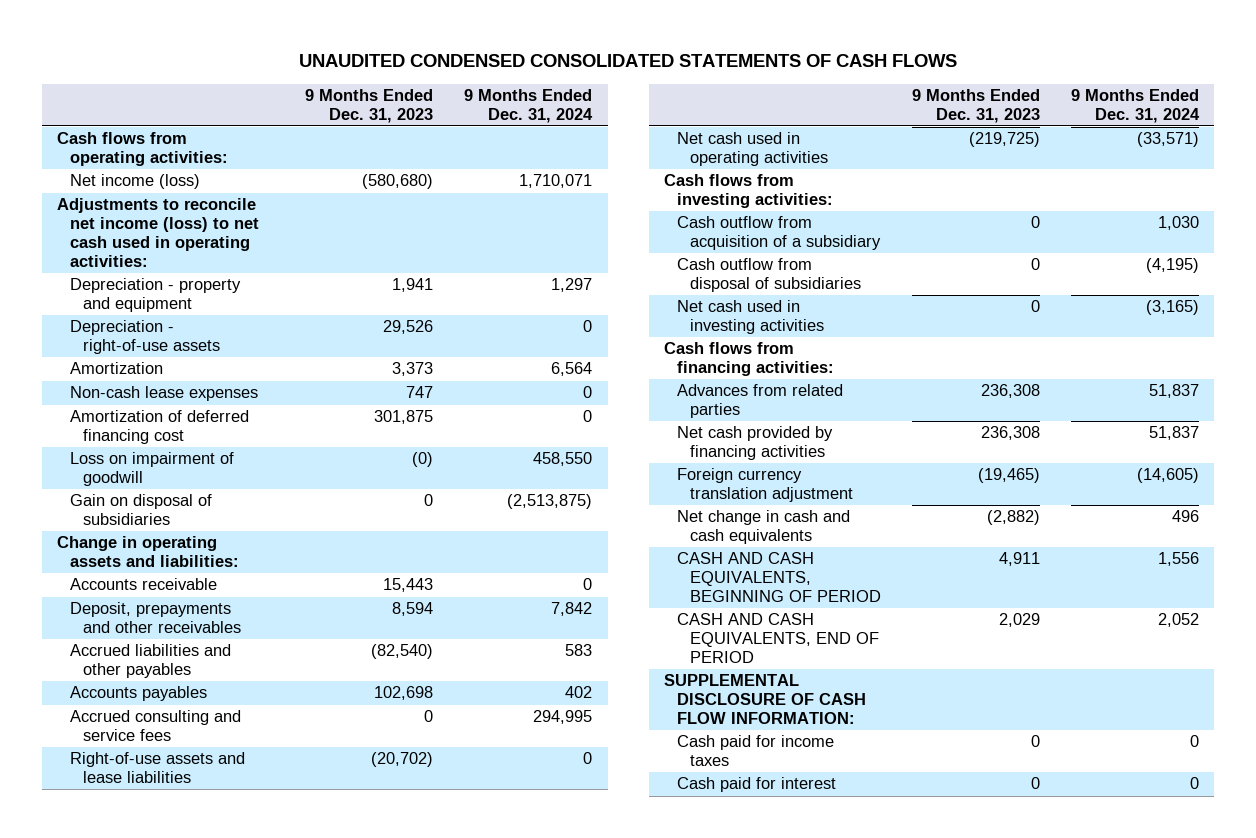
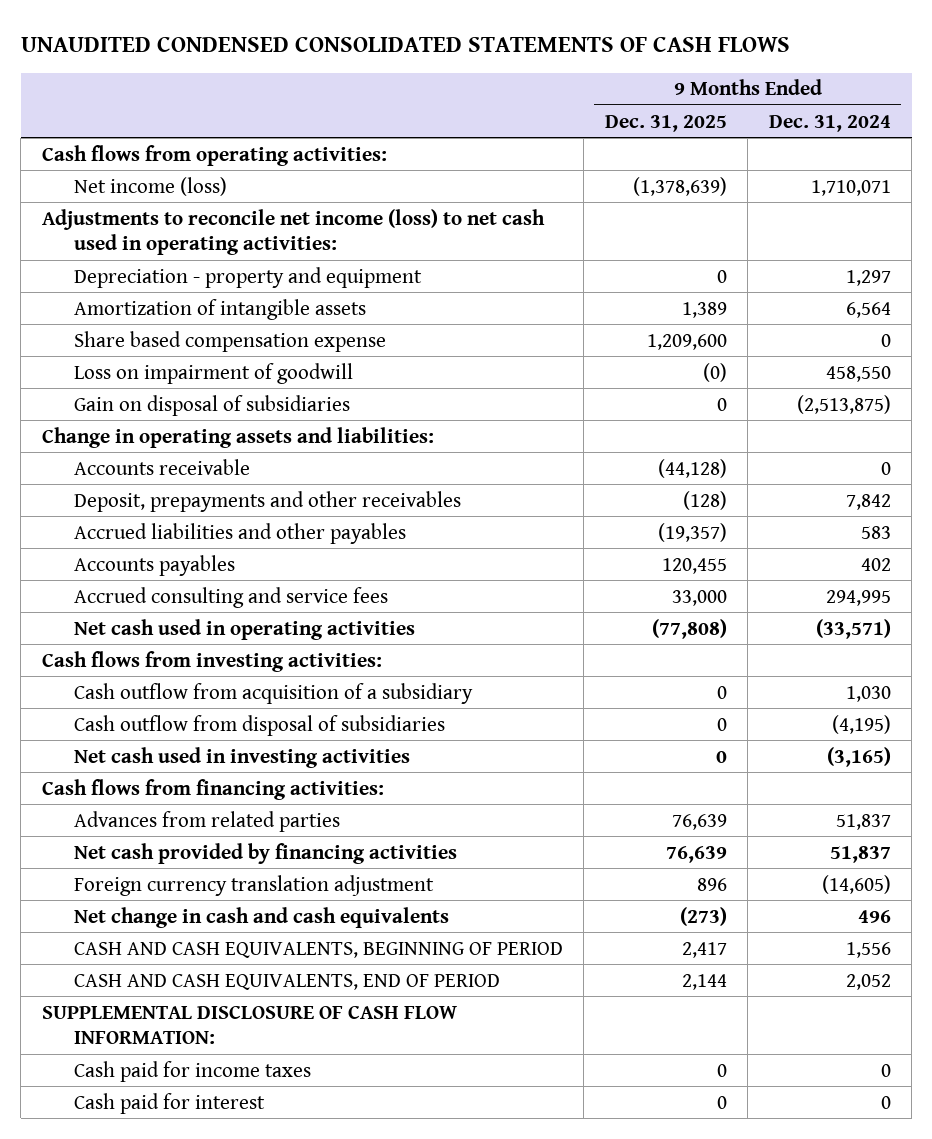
[305,88,434,123] 9 Months Ended Dec. 31, 2023 -> none
none -> [604,114,727,132] Dec. 31, 2025
[70,320,221,355] Depreciation - right-of-use assets -> none
[70,386,259,402] Non-cash lease expenses -> none
[70,410,250,445] Amortization of deferred financing cost -> none
[70,362,164,375] Amortization -> [73,298,366,320] Amortization of intangible assets
none -> [73,330,386,352] Share based compensation expense
[70,752,246,784] Right-of-use assets and lease liabilities -> none

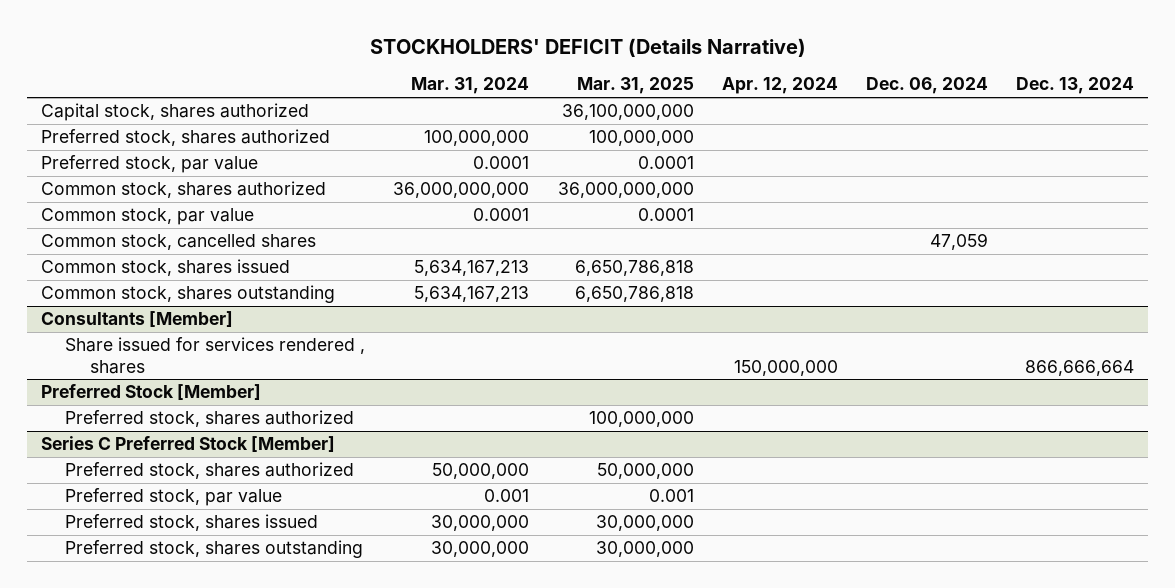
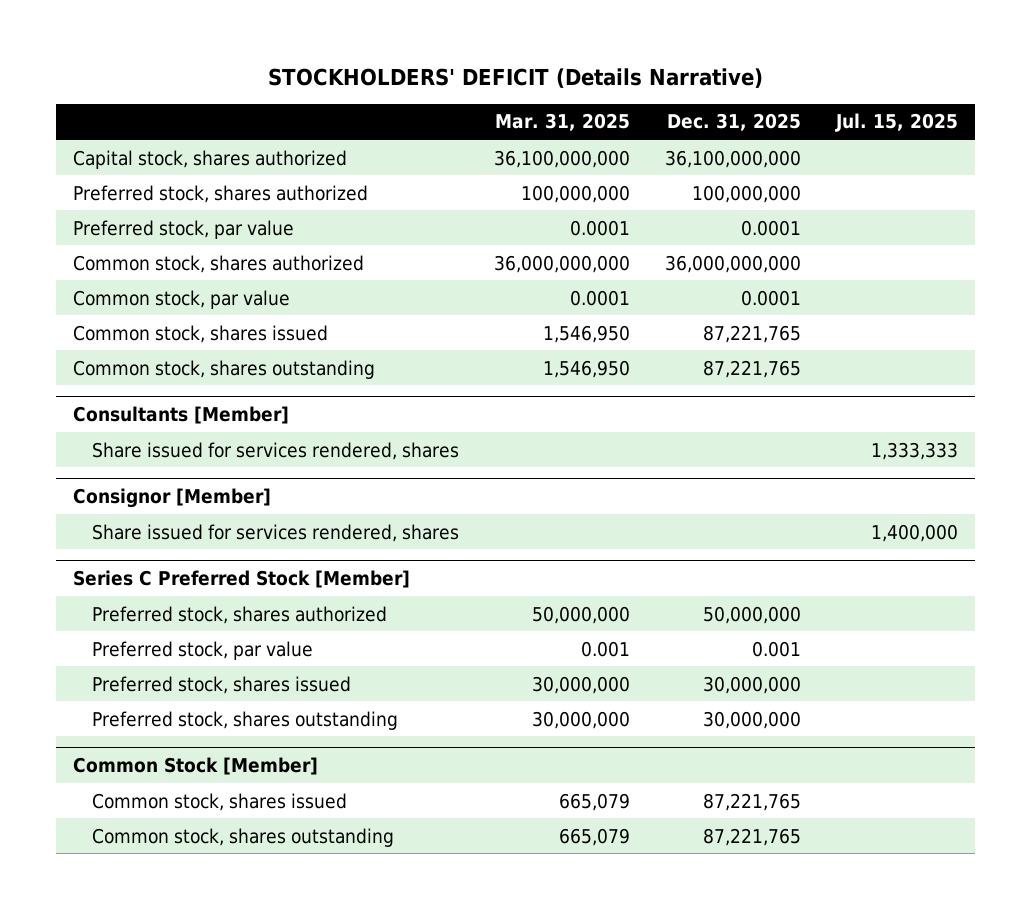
[411,77,530,95] Mar. 31, 2024 -> none
[721,77,838,95] Apr. 12, 2024 -> none
[866,77,989,95] Dec. 06, 2024 -> none
[1016,77,1135,95] Dec. 13, 2024 -> none
none -> [667,113,802,132] Dec. 31, 2025
none -> [834,113,958,133] Jul. 15, 2025
[40,234,316,251] Common stock, cancelled shares -> none
[574,260,694,277] 6,650,786,818 -> [543,324,631,343] 1,546,950
[574,286,694,303] 6,650,786,818 -> [543,359,631,378] 1,546,950
[40,384,261,401] Preferred Stock [Member] -> none
[65,410,355,428] Preferred stock, shares authorized -> none
[65,337,366,374] Share issued for services rendered , shares -> [92,441,460,460] Share issued for services rendered, shares
none -> [73,487,272,508] Consignor [Member]
none -> [92,523,460,542] Share issued for services rendered, shares
none -> [73,756,319,775] Common Stock [Member]
none -> [92,792,348,811] Common stock, shares issued
none -> [92,827,395,847] Common stock, shares outstanding

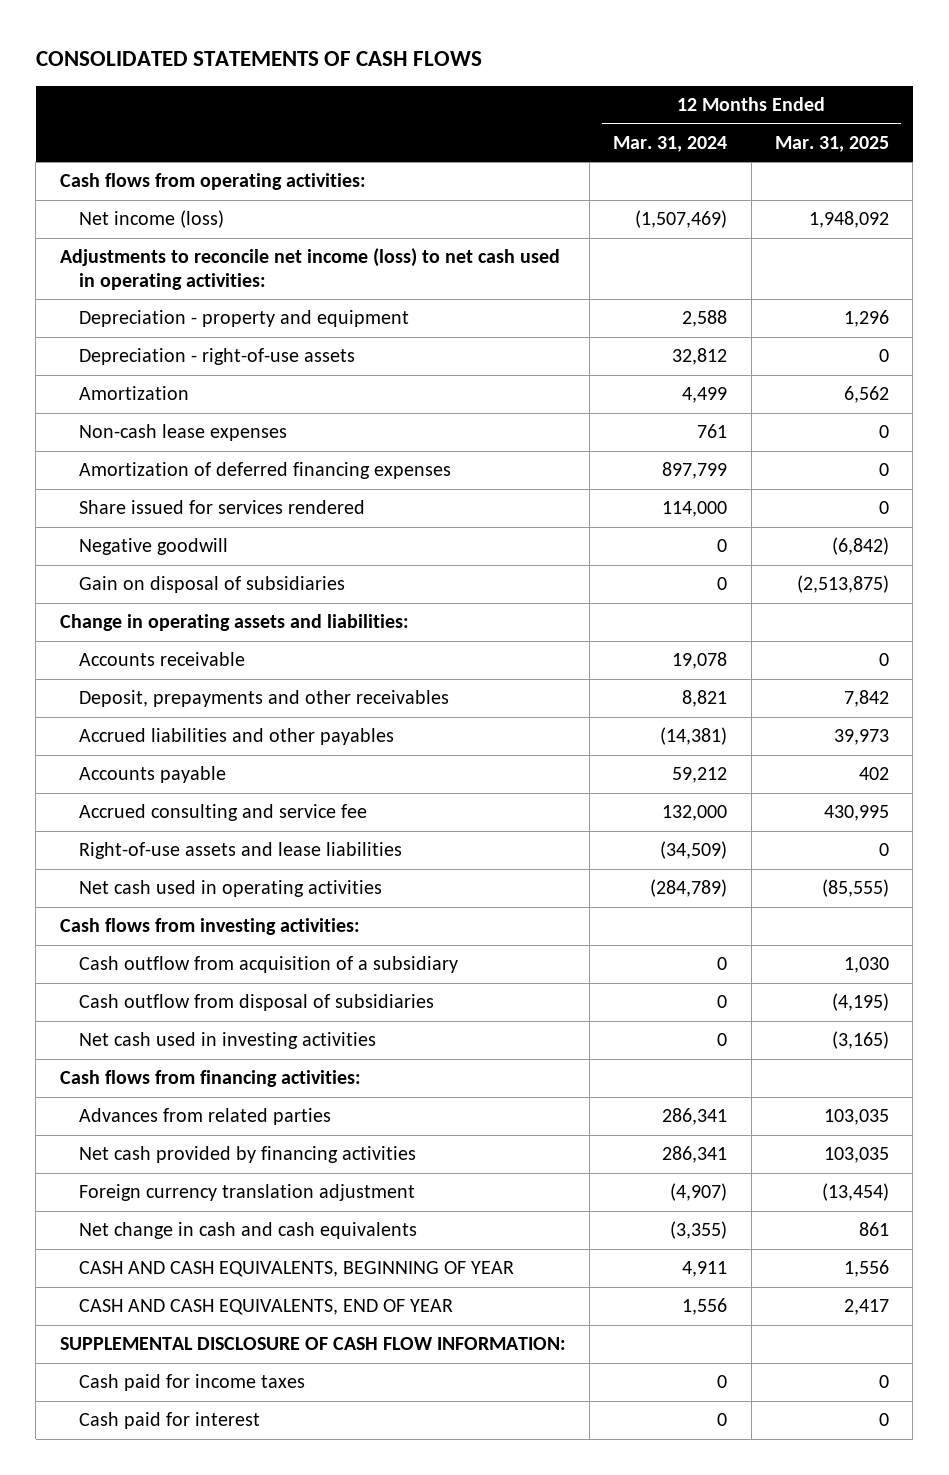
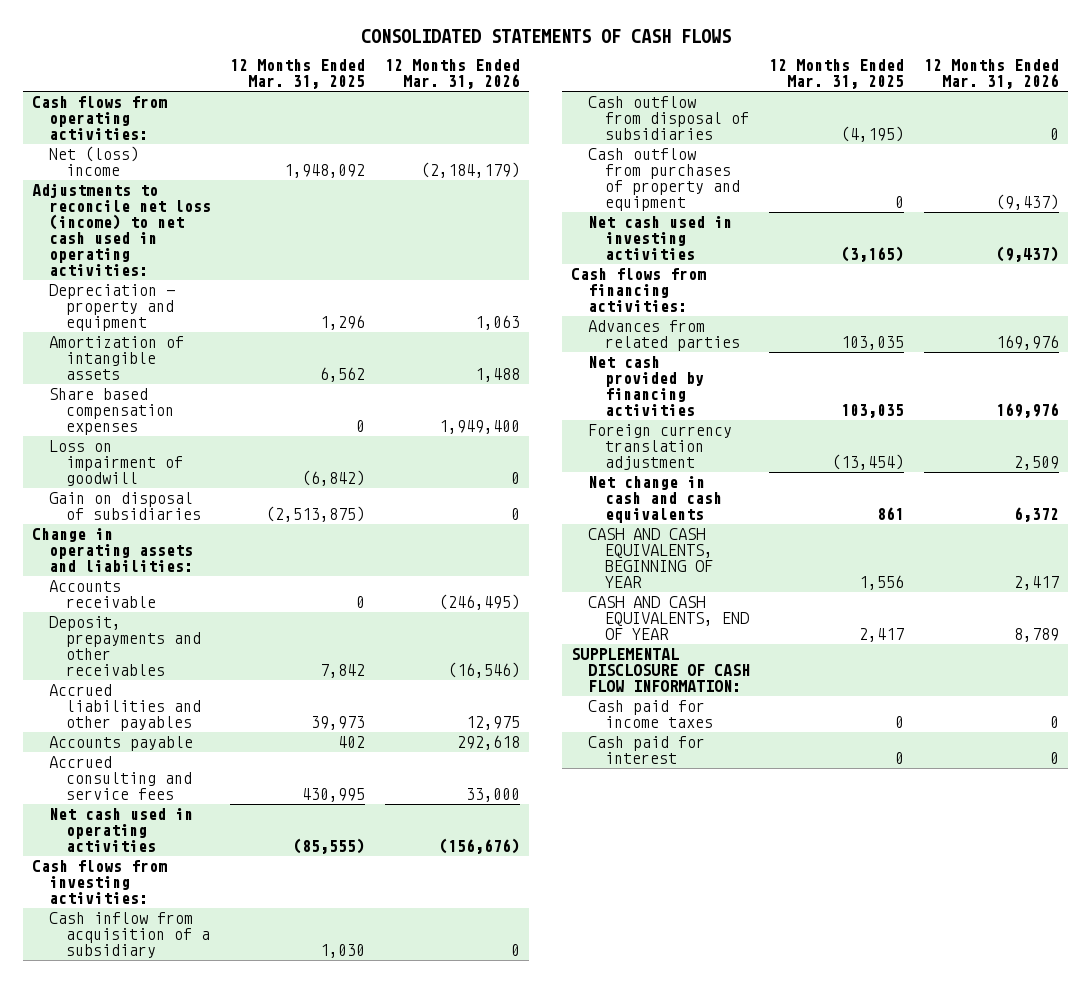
[613,135,728,152] Mar. 31, 2024 -> none
none -> [384,59,520,90] 12 Months Ended Mar. 31, 2026
[78,210,224,229] Net income (loss) -> [48,145,139,176] Net (loss) income
[59,248,560,290] Adjustments to reconcile net income (loss) to net cash used in operating activities: -> [32,182,211,276] Adjustments to reconcile net loss (income) to net cash used in operating activities:
[78,348,355,366] Depreciation - right-of-use assets -> none
[78,424,287,442] Non-cash lease expenses -> none
[78,462,451,480] Amortization of deferred financing expenses -> none
[78,500,365,515] Share issued for services rendered -> none
[78,386,189,401] Amortization -> [48,335,184,380] Amortization of intangible assets
none -> [48,387,174,435] Share based compensation expenses
[78,538,228,556] Negative goodwill -> [48,439,183,486] Loss on impairment of goodwill
[78,842,402,860] Right-of-use assets and lease liabilities -> none
[78,804,367,822] Accrued consulting and service fee -> [48,755,192,800] Accrued consulting and service fees
[78,956,458,974] Cash outflow from acquisition of a subsidiary -> [48,911,210,958] Cash inflow from acquisition of a subsidiary
none -> [587,147,740,211] Cash outflow from purchases of property and equipment

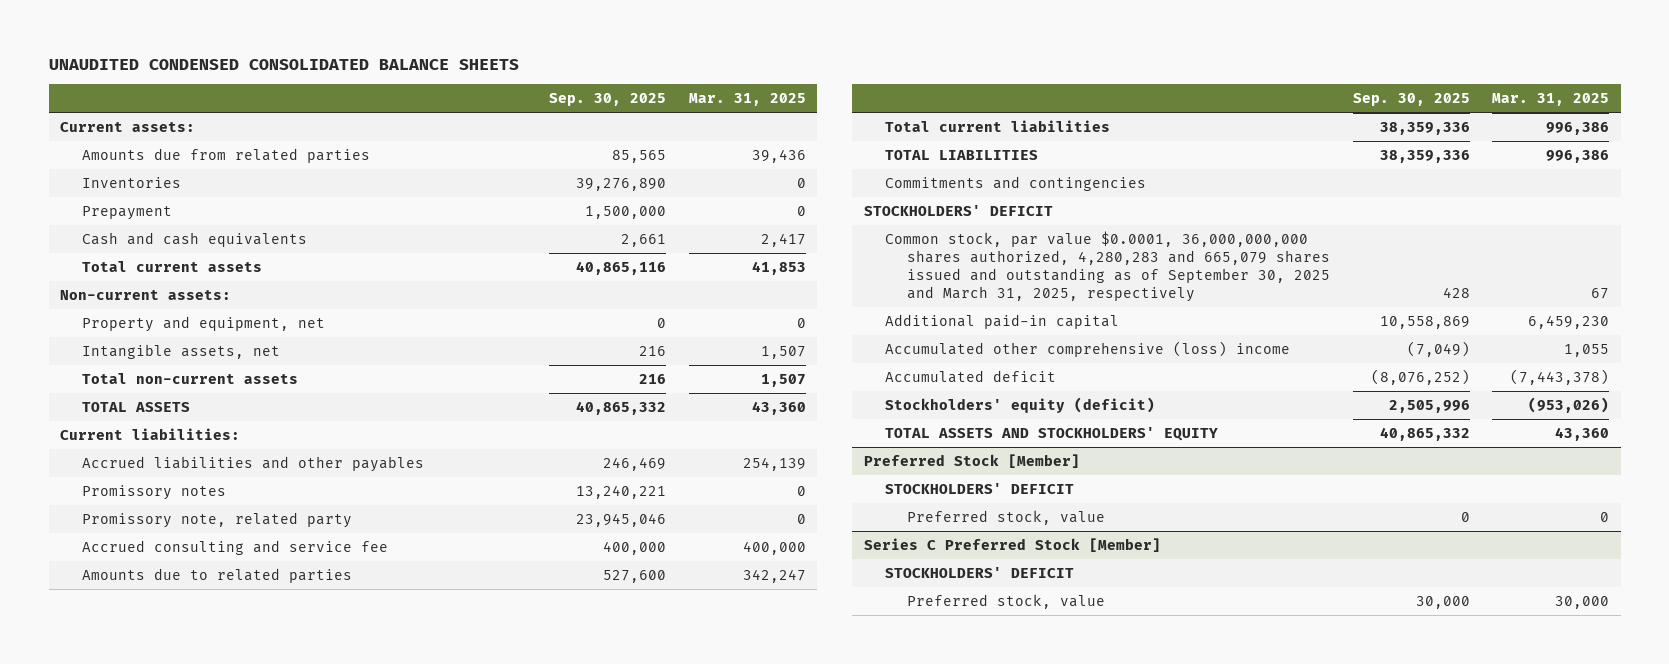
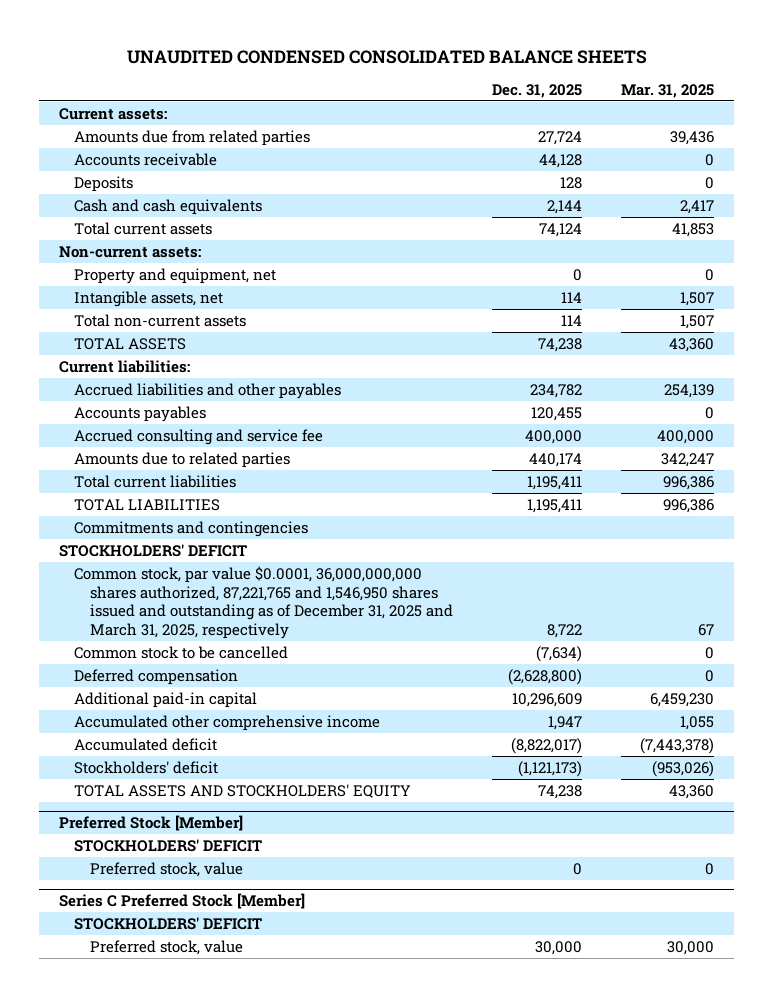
[548,93,666,107] Sep. 30, 2025 -> none
none -> [491,83,582,98] Dec. 31, 2025
[81,176,181,188] Inventories -> none
[81,205,172,220] Prepayment -> none
none -> [74,153,218,167] Accounts receivable
none -> [74,176,134,193] Deposits
[81,484,226,500] Promissory notes -> none
[81,511,352,528] Promissory note, related party -> none
none -> [74,406,207,423] Accounts payables
[885,230,1330,302] Common stock, par value $0.0001, 36,000,000,000 shares authorized, 4,280,283 and 665,079 shares issued and outstanding as of September 30, 2025 and March 31, 2025, respectively -> [74,566,453,639] Common stock, par value $0.0001, 36,000,000,000 shares authorized, 87,221,765 and 1,546,950 shares issued and outstanding as of December 31, 2025 and March 31, 2025, respectively
none -> [74,646,289,660] Common stock to be cancelled
none -> [74,669,239,686] Deferred compensation
[885,340,1291,357] Accumulated other comprehensive (loss) income -> [74,715,381,732] Accumulated other comprehensive income
[885,396,1156,413] Stockholders' equity (deficit) -> [74,761,219,775] Stockholders' deficit

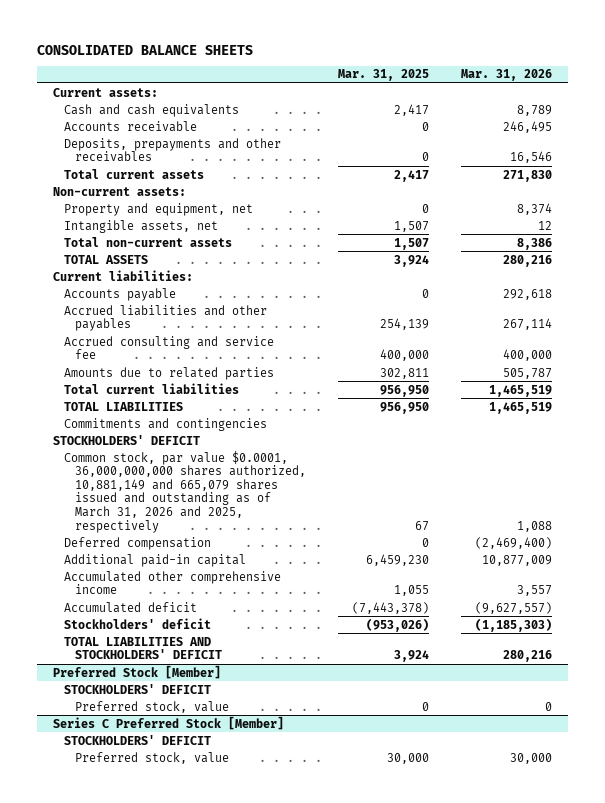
[126,49,647,64] UNAUDITED CONDENSED CONSOLIDATED BALANCE SHEETS -> [36,44,253,55] CONSOLIDATED BALANCE SHEETS
[491,83,582,98] Dec. 31, 2025 -> none
none -> [461,69,553,82] Mar. 31, 2026
[74,130,311,147] Amounts due from related parties -> none
[74,176,134,193] Deposits -> none
[74,153,218,167] Accounts receivable -> [63,120,197,132] Accounts receivable
none -> [63,137,281,163] Deposits, prepayments and other receivables
[672,223,715,238] 41,853 -> [393,169,429,182] 2,417
[669,338,715,353] 43,360 -> [393,254,429,267] 3,924
none -> [63,287,176,301] Accounts payable
[74,406,207,423] Accounts payables -> none
[661,453,715,468] 342,247 -> [379,367,429,379] 302,811
[663,476,715,491] 996,386 -> [379,384,429,397] 956,950
[663,499,715,514] 996,386 -> [379,401,429,414] 956,950
[74,646,289,660] Common stock to be cancelled -> none
[74,566,453,639] Common stock, par value $0.0001, 36,000,000,000 shares authorized, 87,221,765 and 1,546,950 shares issued and outstanding as of December 31, 2025 and March 31, 2025, respectively -> [63,450,306,533] Common stock, par value $0.0001, 36,000,000,000 shares authorized, 10,881,149 and 665,079 shares issued and outstanding as of March 31, 2026 and 2025, respectively
[74,784,412,799] TOTAL ASSETS AND STOCKHOLDERS' EQUITY -> [63,636,222,660] TOTAL LIABILITIES AND STOCKHOLDERS' DEFICIT
[669,785,715,800] 43,360 -> [393,650,429,663] 3,924

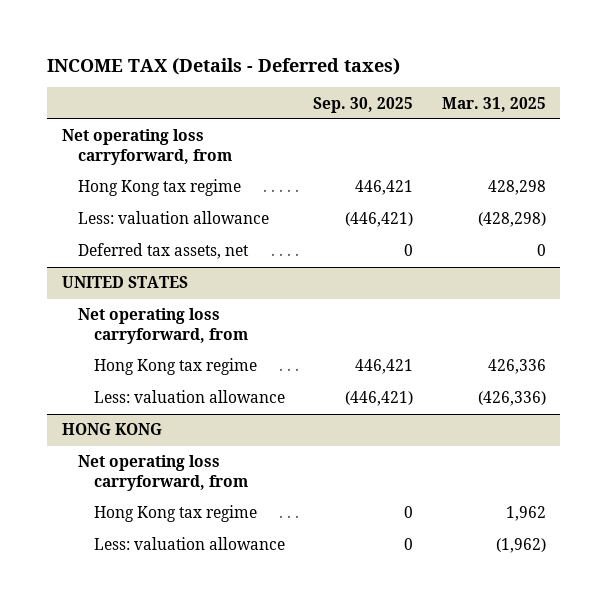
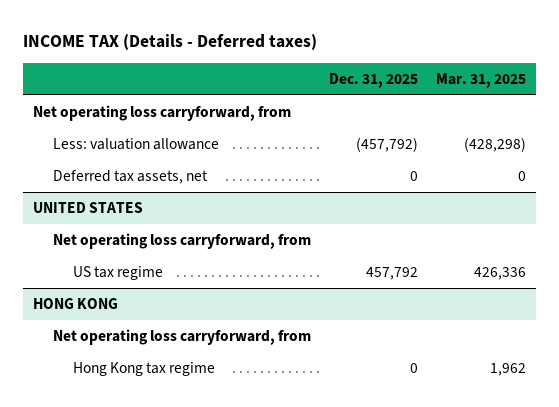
[313,96,414,113] Sep. 30, 2025 -> none
none -> [329,72,419,88] Dec. 31, 2025
[77,179,241,197] Hong Kong tax regime -> none
[93,390,285,404] Less: valuation allowance -> none
[93,358,257,376] Hong Kong tax regime -> [73,265,164,280] US tax regime
[93,537,285,551] Less: valuation allowance -> none

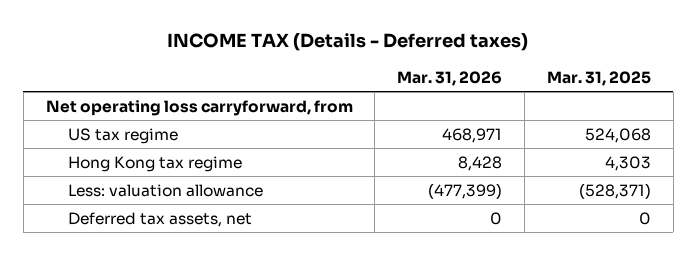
[329,72,419,88] Dec. 31, 2025 -> none
none -> [397,70,503,86] Mar. 31, 2026
none -> [67,127,178,144] US tax regime
none -> [67,155,242,172] Hong Kong tax regime
[464,136,527,152] (428,298) -> [578,182,651,199] (528,371)
[32,201,143,213] UNITED STATES -> none
[52,232,311,249] Net operating loss carryforward, from -> none
[73,265,164,280] US tax regime -> none
[32,297,118,309] HONG KONG -> none
[52,328,311,345] Net operating loss carryforward, from -> none
[73,361,216,376] Hong Kong tax regime -> none

